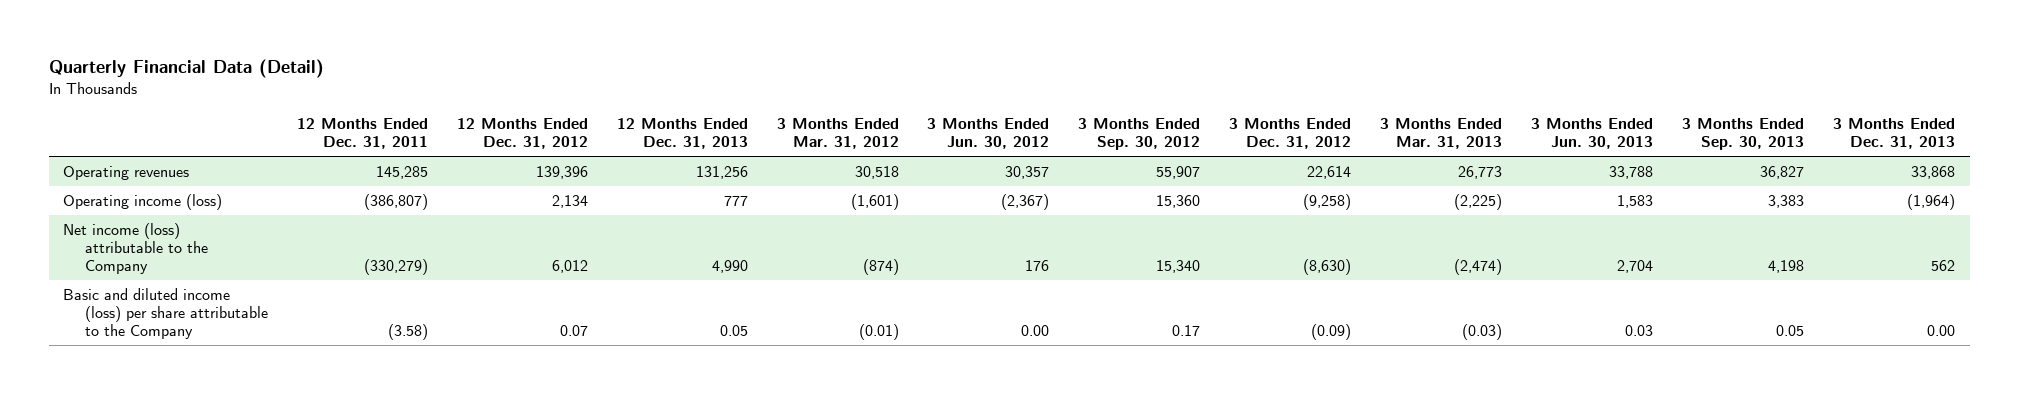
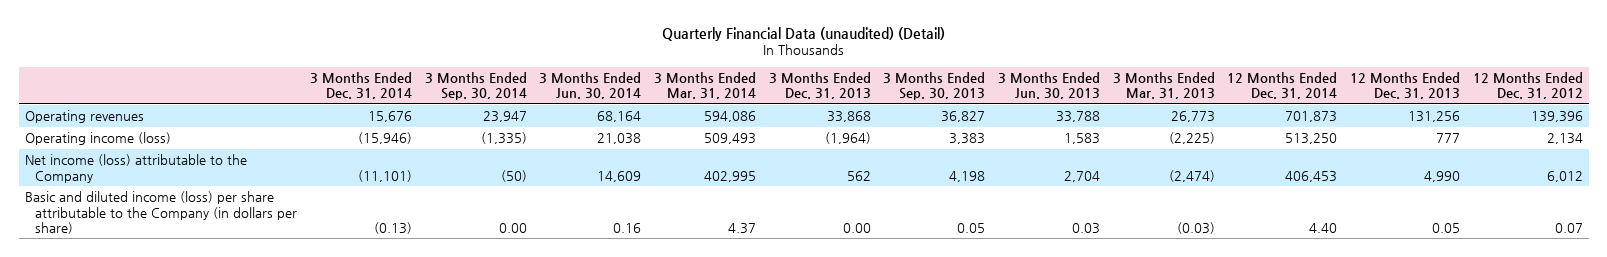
[48,58,324,78] Quarterly Financial Data (Detail) -> [661,26,945,41] Quarterly Financial Data (unaudited) (Detail)
[296,118,428,150] 12 Months Ended Dec. 31, 2011 -> none
[776,118,899,150] 3 Months Ended Mar. 31, 2012 -> none
[927,118,1050,150] 3 Months Ended Jun. 30, 2012 -> none
[1078,118,1201,151] 3 Months Ended Sep. 30, 2012 -> none
[1229,118,1352,150] 3 Months Ended Dec. 31, 2012 -> none
none -> [309,71,412,100] 3 Months Ended Dec. 31, 2014
none -> [424,71,527,101] 3 Months Ended Sep. 30, 2014
none -> [539,71,642,100] 3 Months Ended Jun. 30, 2014
none -> [653,71,756,100] 3 Months Ended Mar. 31, 2014
none -> [1227,71,1338,100] 12 Months Ended Dec. 31, 2014
[63,288,268,340] Basic and diluted income (loss) per share attributable to the Company -> [24,191,298,234] Basic and diluted income (loss) per share attributable to the Company (in dollars per share)

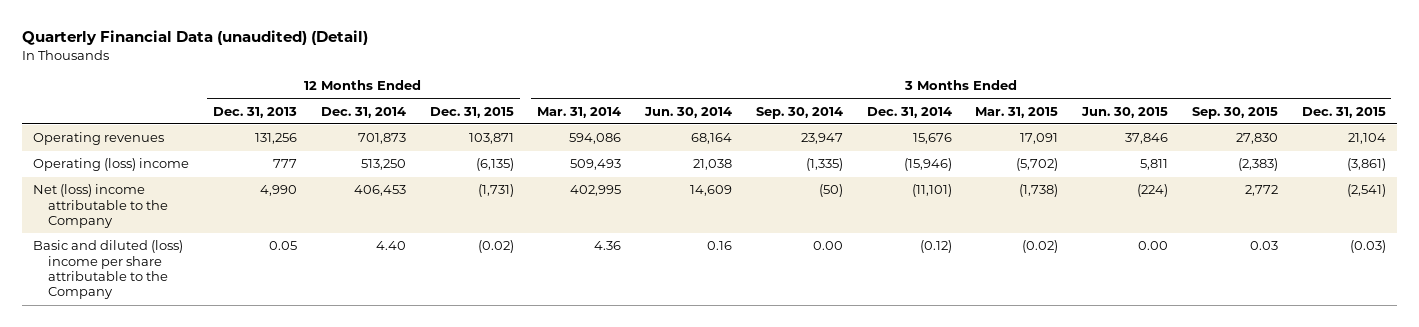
[768,71,871,100] 3 Months Ended Dec. 31, 2013 -> none
[883,71,986,101] 3 Months Ended Sep. 30, 2013 -> none
[997,71,1100,100] 3 Months Ended Jun. 30, 2013 -> none
[1112,71,1215,100] 3 Months Ended Mar. 31, 2013 -> none
[1472,71,1583,100] 12 Months Ended Dec. 31, 2012 -> none
none -> [429,106,514,118] Dec. 31, 2015
none -> [975,106,1059,118] Mar. 31, 2015
none -> [1081,106,1169,118] Jun. 30, 2015
none -> [1191,106,1278,119] Sep. 30, 2015
none -> [1301,106,1386,118] Dec. 31, 2015
[24,132,171,146] Operating income (loss) -> [33,158,190,172] Operating (loss) income
[24,154,247,183] Net income (loss) attributable to the Company -> [33,184,169,228] Net (loss) income attributable to the Company
[24,191,298,234] Basic and diluted income (loss) per share attributable to the Company (in dollars per share) -> [33,240,184,300] Basic and diluted (loss) income per share attributable to the Company
[373,221,412,234] (0.13) -> [919,240,952,254] (0.12)
[727,222,756,234] 4.37 -> [594,241,622,251] 4.36

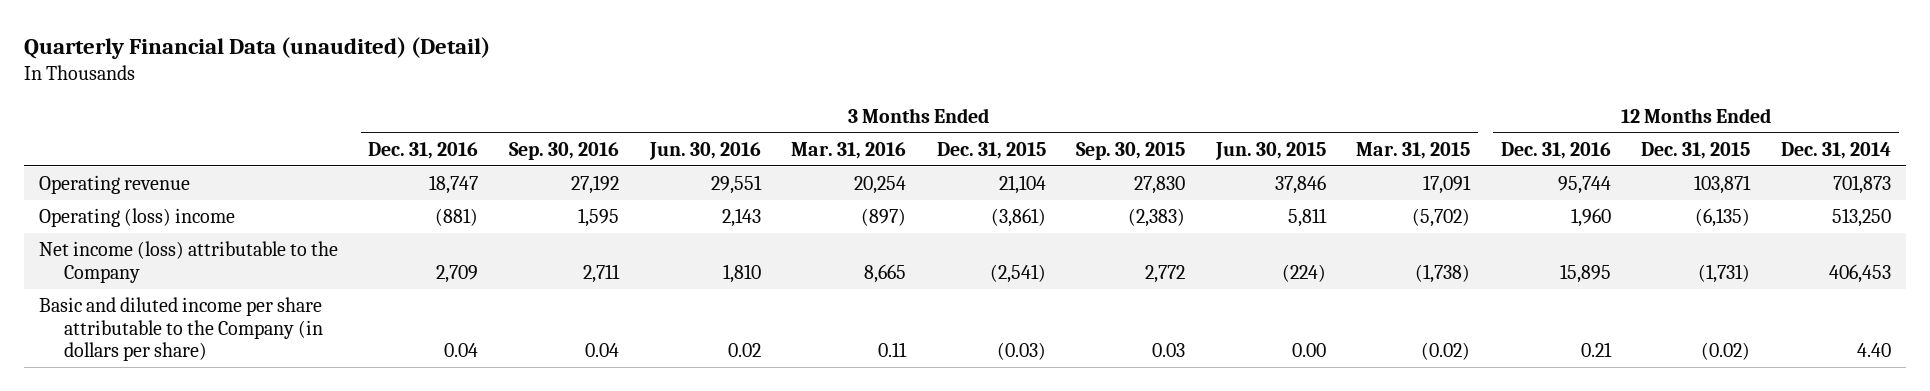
[213,106,298,118] Dec. 31, 2013 -> none
[537,106,622,118] Mar. 31, 2014 -> none
[644,106,733,118] Jun. 30, 2014 -> none
[755,106,843,119] Sep. 30, 2014 -> none
[866,106,952,118] Dec. 31, 2014 -> none
none -> [368,141,479,159] Dec. 31, 2016
none -> [509,141,620,160] Sep. 30, 2016
none -> [648,141,761,160] Jun. 30, 2016
none -> [791,141,907,159] Mar. 31, 2016
none -> [1500,141,1611,159] Dec. 31, 2016
[33,132,165,146] Operating revenues -> [38,175,190,195] Operating revenue
[33,184,169,228] Net (loss) income attributable to the Company -> [38,241,338,283] Net income (loss) attributable to the Company
[33,240,184,300] Basic and diluted (loss) income per share attributable to the Company -> [38,297,323,362] Basic and diluted income per share attributable to the Company (in dollars per share)

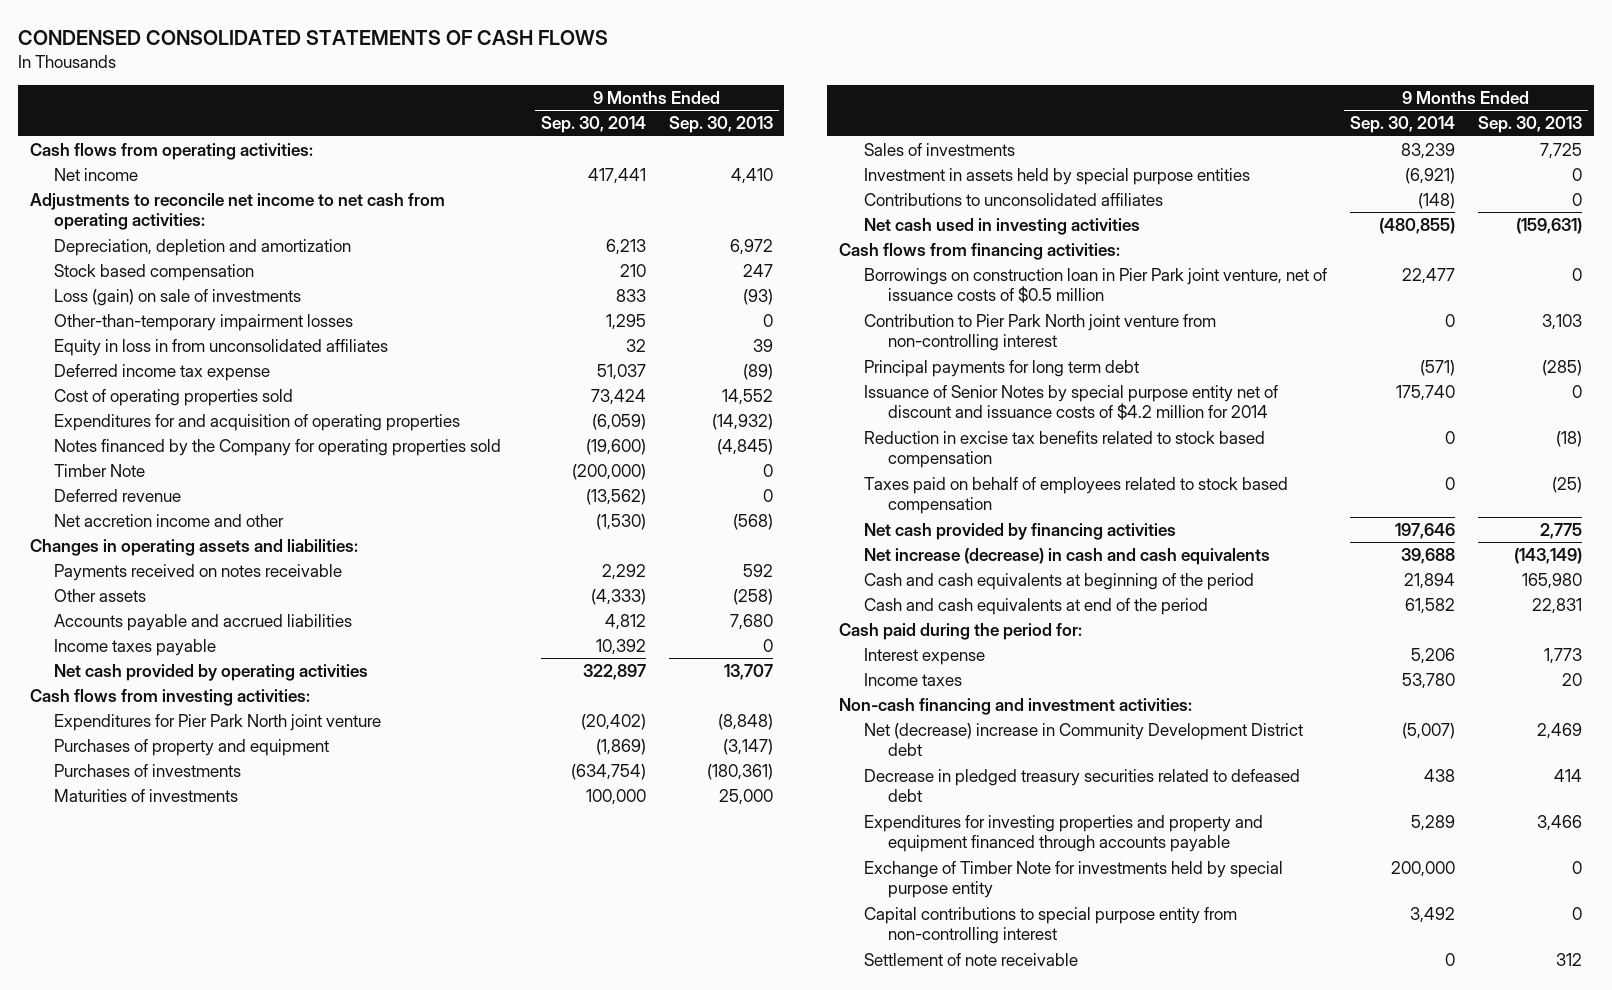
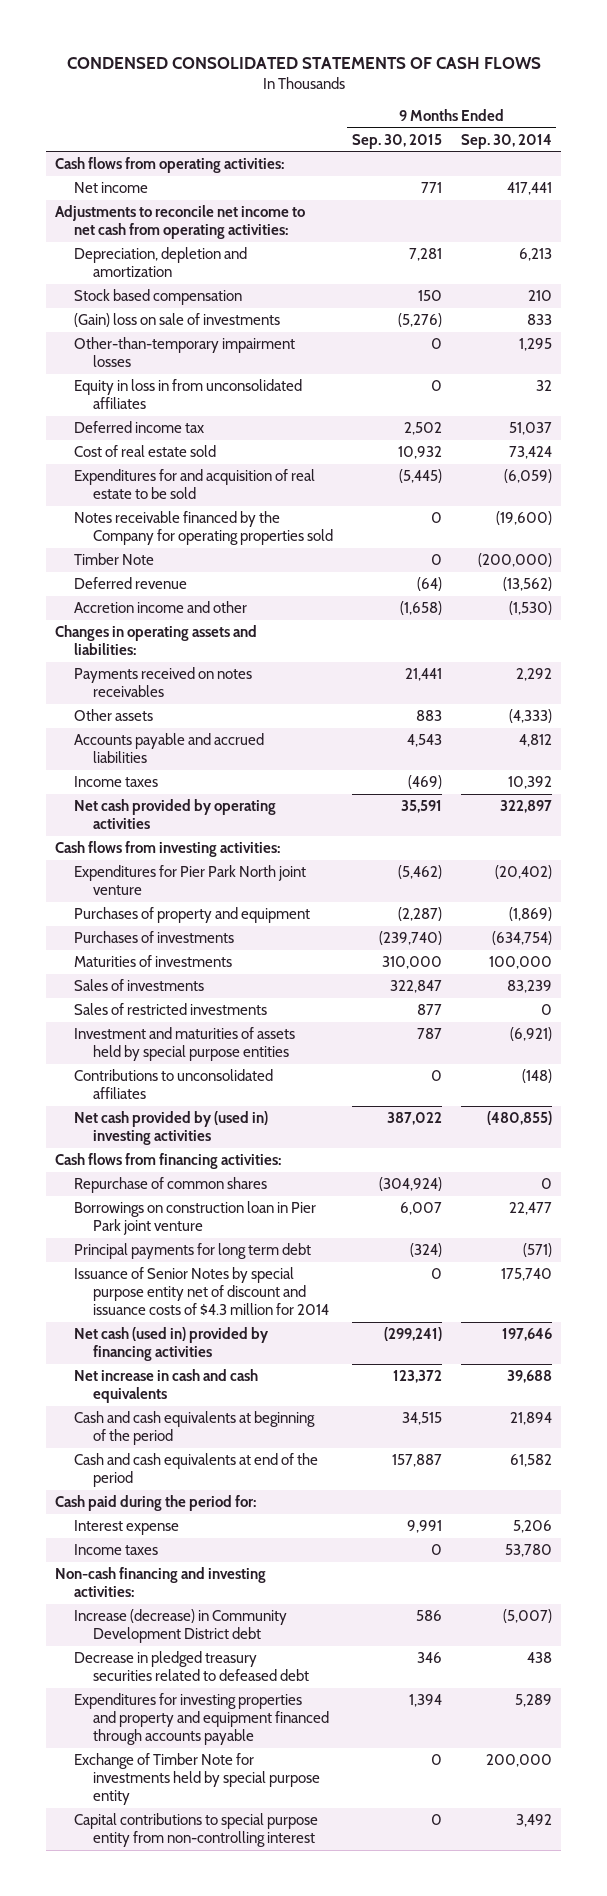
[668,116,773,134] Sep. 30, 2013 -> none
none -> [351,133,442,149] Sep. 30, 2015
[54,288,302,306] Loss (gain) on sale of investments -> [74,313,281,328] (Gain) loss on sale of investments
[54,363,271,381] Deferred income tax expense -> [74,421,205,434] Deferred income tax
[54,388,294,406] Cost of operating properties sold -> [74,445,217,458] Cost of real estate sold
[54,413,461,431] Expenditures for and acquisition of operating properties -> [74,469,316,499] Expenditures for and acquisition of real estate to be sold
[54,438,502,456] Notes financed by the Company for operating properties sold -> [74,511,334,545] Notes receivable financed by the Company for operating properties sold
[54,513,285,527] Net accretion income and other -> [74,601,248,614] Accretion income and other
[54,563,343,581] Payments received on notes receivable -> [74,667,253,697] Payments received on notes receivables
[54,638,217,656] Income taxes payable -> [74,776,159,788] Income taxes
none -> [74,1003,268,1016] Sales of restricted investments
[863,167,1250,185] Investment in assets held by special purpose entities -> [74,1027,296,1061] Investment and maturities of assets held by special purpose entities
[863,217,1140,235] Net cash used in investing activities -> [74,1111,269,1145] Net cash provided by (used in) investing activities
[863,313,1216,352] Contribution to Pier Park North joint venture from non-controlling interest -> none
none -> [74,1177,268,1194] Repurchase of common shares
[863,267,1327,304] Borrowings on construction loan in Pier Park joint venture, net of issuance costs of $0.5 million -> [74,1201,317,1235] Borrowings on construction loan in Pier Park joint venture
[863,430,1265,469] Reduction in excise tax benefits related to stock based compensation -> none
[863,476,1288,515] Taxes paid on behalf of employees related to stock based compensation -> none
[863,384,1278,421] Issuance of Senior Notes by special purpose entity net of discount and issuance costs of $4.2 million for 2014 -> [74,1267,330,1316] Issuance of Senior Notes by special purpose entity net of discount and issuance costs of $4.3 million for 2014
[863,522,1176,540] Net cash provided by financing activities -> [74,1327,270,1361] Net cash (used in) provided by financing activities
[863,547,1270,565] Net increase (decrease) in cash and cash equivalents -> [74,1369,259,1403] Net increase in cash and cash equivalents
[839,697,1193,715] Non-cash financing and investment activities: -> [55,1567,267,1597] Non-cash financing and investing activities:
[863,722,1303,757] Net (decrease) increase in Community Development District debt -> [74,1609,288,1643] Increase (decrease) in Community Development District debt
[863,952,1078,966] Settlement of note receivable -> none

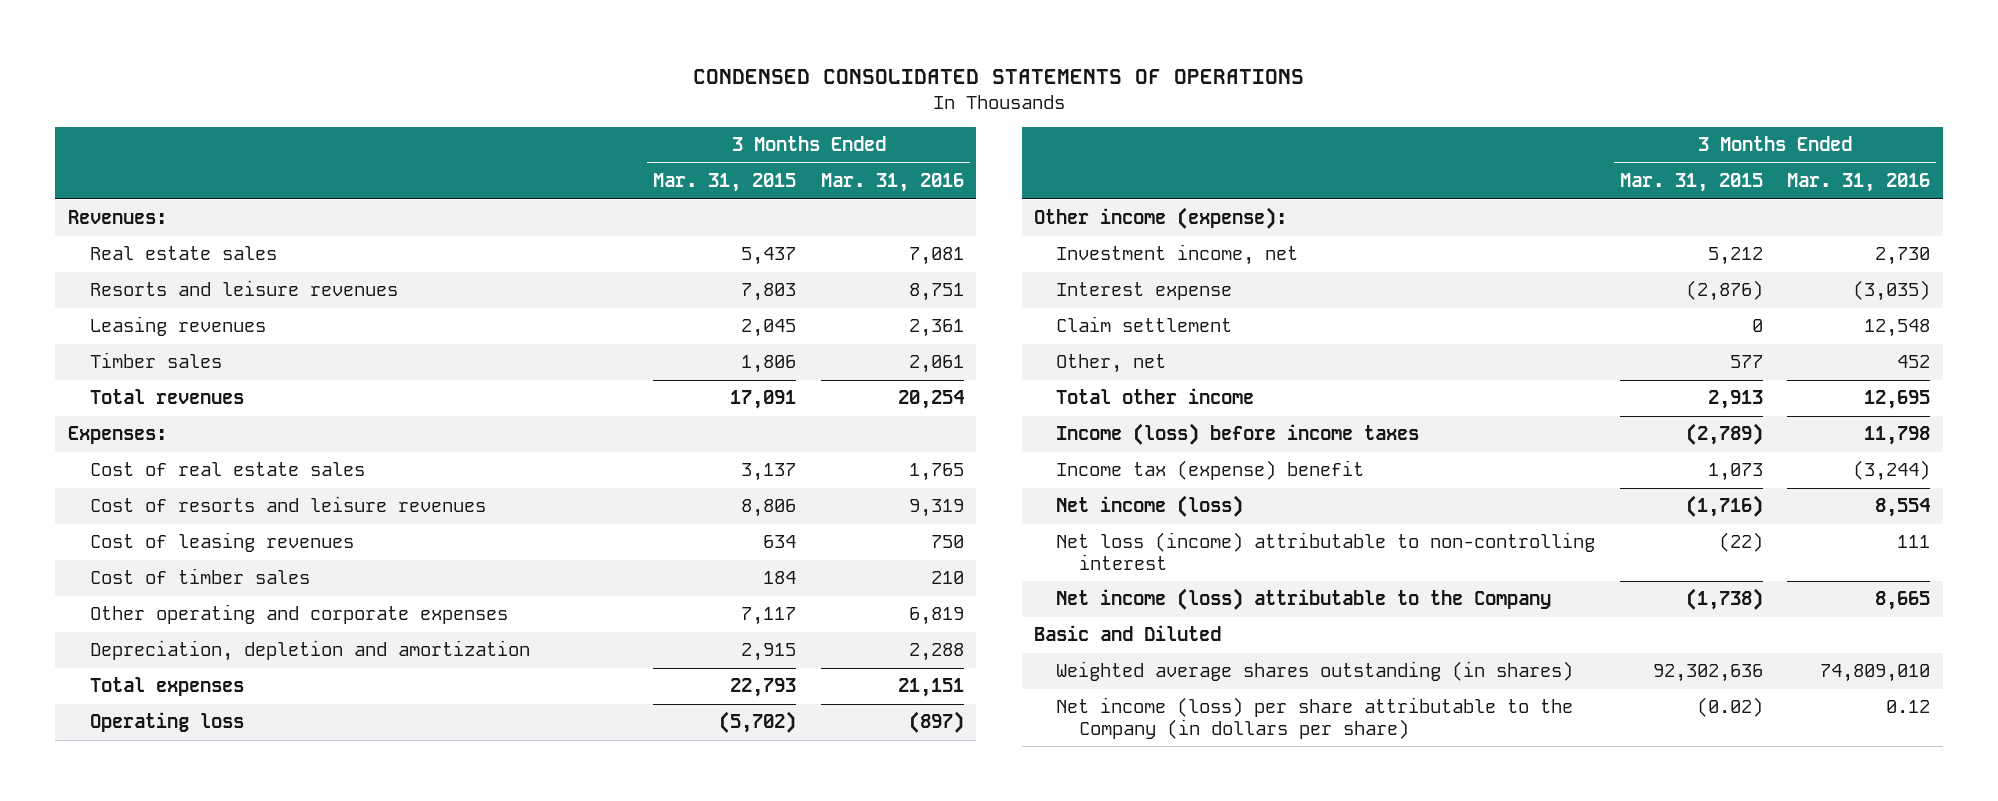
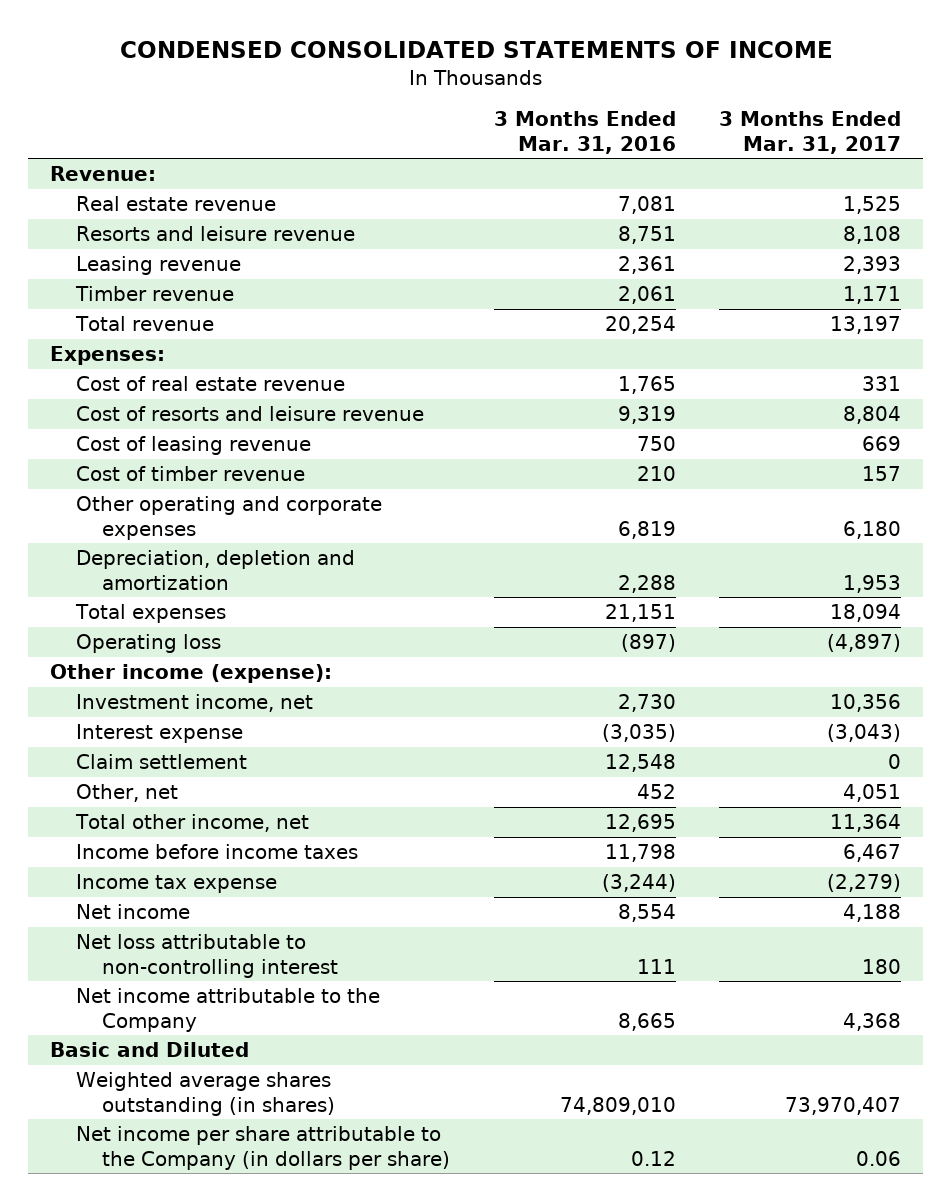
[692,68,1304,84] CONDENSED CONSOLIDATED STATEMENTS OF OPERATIONS -> [119,41,833,59] CONDENSED CONSOLIDATED STATEMENTS OF INCOME
[653,173,797,193] Mar. 31, 2015 -> none
none -> [719,110,902,154] 3 Months Ended Mar. 31, 2017
[67,210,167,225] Revenues: -> [50,165,157,181] Revenue:
[89,246,277,261] Real estate sales -> [76,195,277,211] Real estate revenue
[89,280,398,297] Resorts and leisure revenues -> [76,225,356,241] Resorts and leisure revenue
[89,316,266,337] Leasing revenues -> [76,255,242,275] Leasing revenue
[89,352,222,369] Timber sales -> [75,285,235,301] Timber revenue
[89,389,244,405] Total revenues -> [75,315,215,331] Total revenue
[89,462,365,477] Cost of real estate sales -> [76,375,346,391] Cost of real estate revenue
[89,496,486,513] Cost of resorts and leisure revenues -> [76,405,425,421] Cost of resorts and leisure revenue
[89,532,354,553] Cost of leasing revenues -> [76,435,312,455] Cost of leasing revenue
[89,568,310,585] Cost of timber sales -> [76,465,306,481] Cost of timber revenue
[1056,388,1255,405] Total other income -> [75,813,310,832] Total other income, net
[1056,423,1420,446] Income (loss) before income taxes -> [76,843,359,859] Income before income taxes
[1056,460,1365,481] Income tax (expense) benefit -> [76,873,278,893] Income tax expense
[1056,495,1244,518] Net income (loss) -> [76,903,191,919] Net income
[1056,532,1596,570] Net loss (income) attributable to non-controlling interest -> [76,933,338,978] Net loss attributable to non-controlling interest
[1056,588,1552,611] Net income (loss) attributable to the Company -> [76,987,381,1032] Net income attributable to the Company
[1056,697,1574,739] Net income (loss) per share attributable to the Company (in dollars per share) -> [76,1125,450,1170] Net income per share attributable to the Company (in dollars per share)

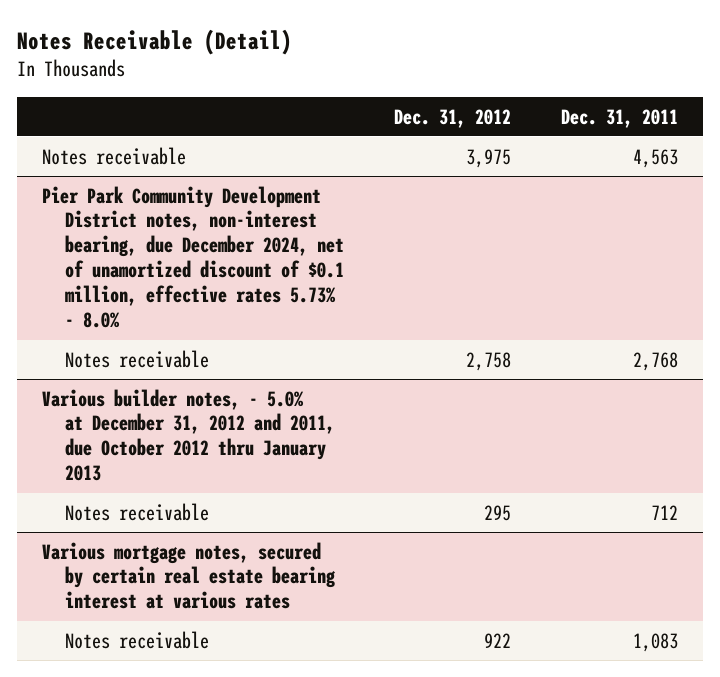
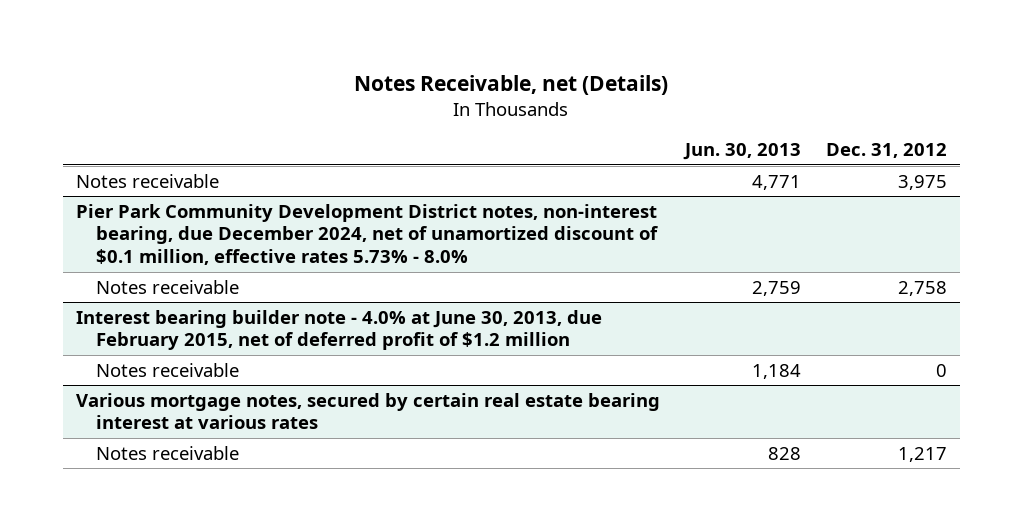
[16,28,292,55] Notes Receivable (Detail) -> [354,75,669,96] Notes Receivable, net (Details)
[560,108,678,128] Dec. 31, 2011 -> none
none -> [682,143,801,161] Jun. 30, 2013
[41,388,335,482] Various builder notes, - 5.0% at December 31, 2012 and 2011, due October 2012 thru January 2013 -> none
none -> [75,309,602,351] Interest bearing builder note - 4.0% at June 30, 2013, due February 2015, net of deferred profit of $1.2 million
[483,504,511,521] 295 -> [936,363,948,377] 0
[483,632,511,648] 922 -> [898,446,948,462] 1,217

